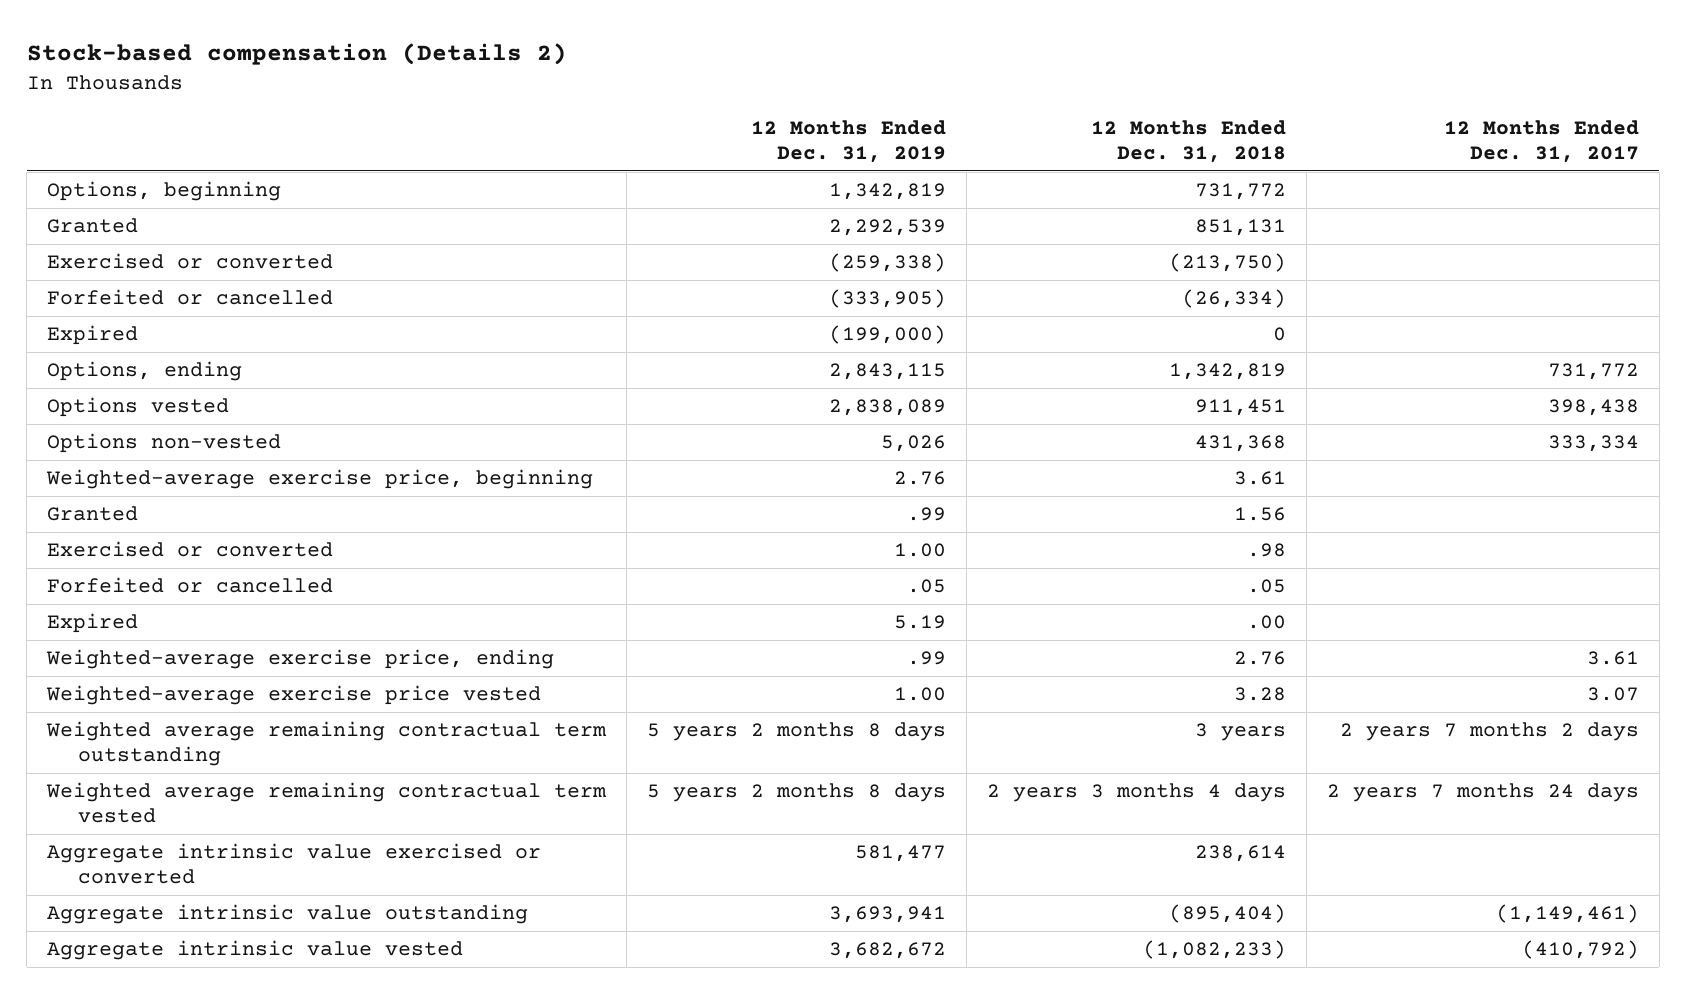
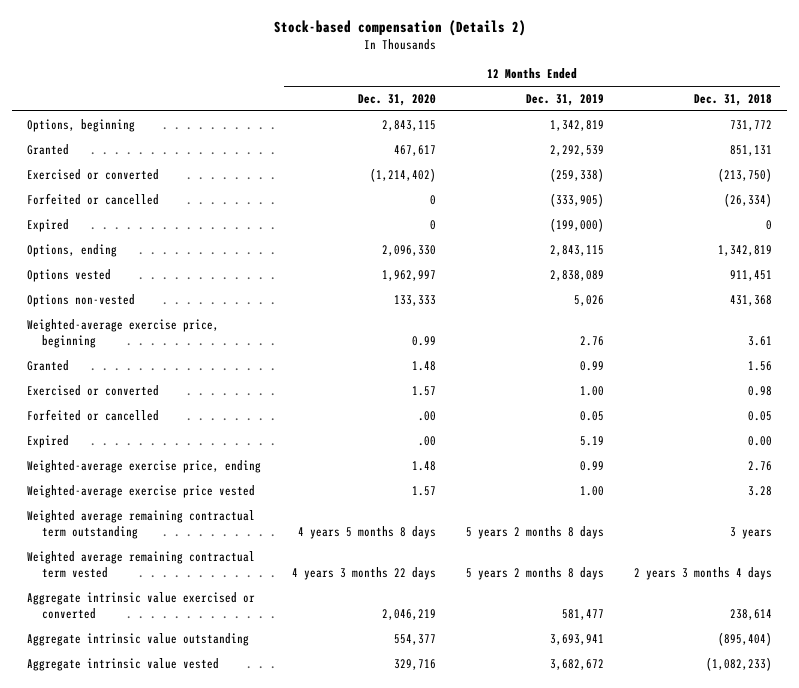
[1444,119,1640,164] 12 Months Ended Dec. 31, 2017 -> none
none -> [357,93,436,106] Dec. 31, 2020
[907,506,947,521] .99 -> [579,360,604,371] 0.99
[1247,542,1287,557] .98 -> [748,385,773,396] 0.98
[907,578,947,593] .05 -> [579,410,604,421] 0.05
[1247,578,1287,593] .05 -> [748,410,773,421] 0.05
[1247,614,1287,629] .00 -> [748,435,773,446] 0.00
[907,650,947,665] .99 -> [579,460,604,471] 0.99

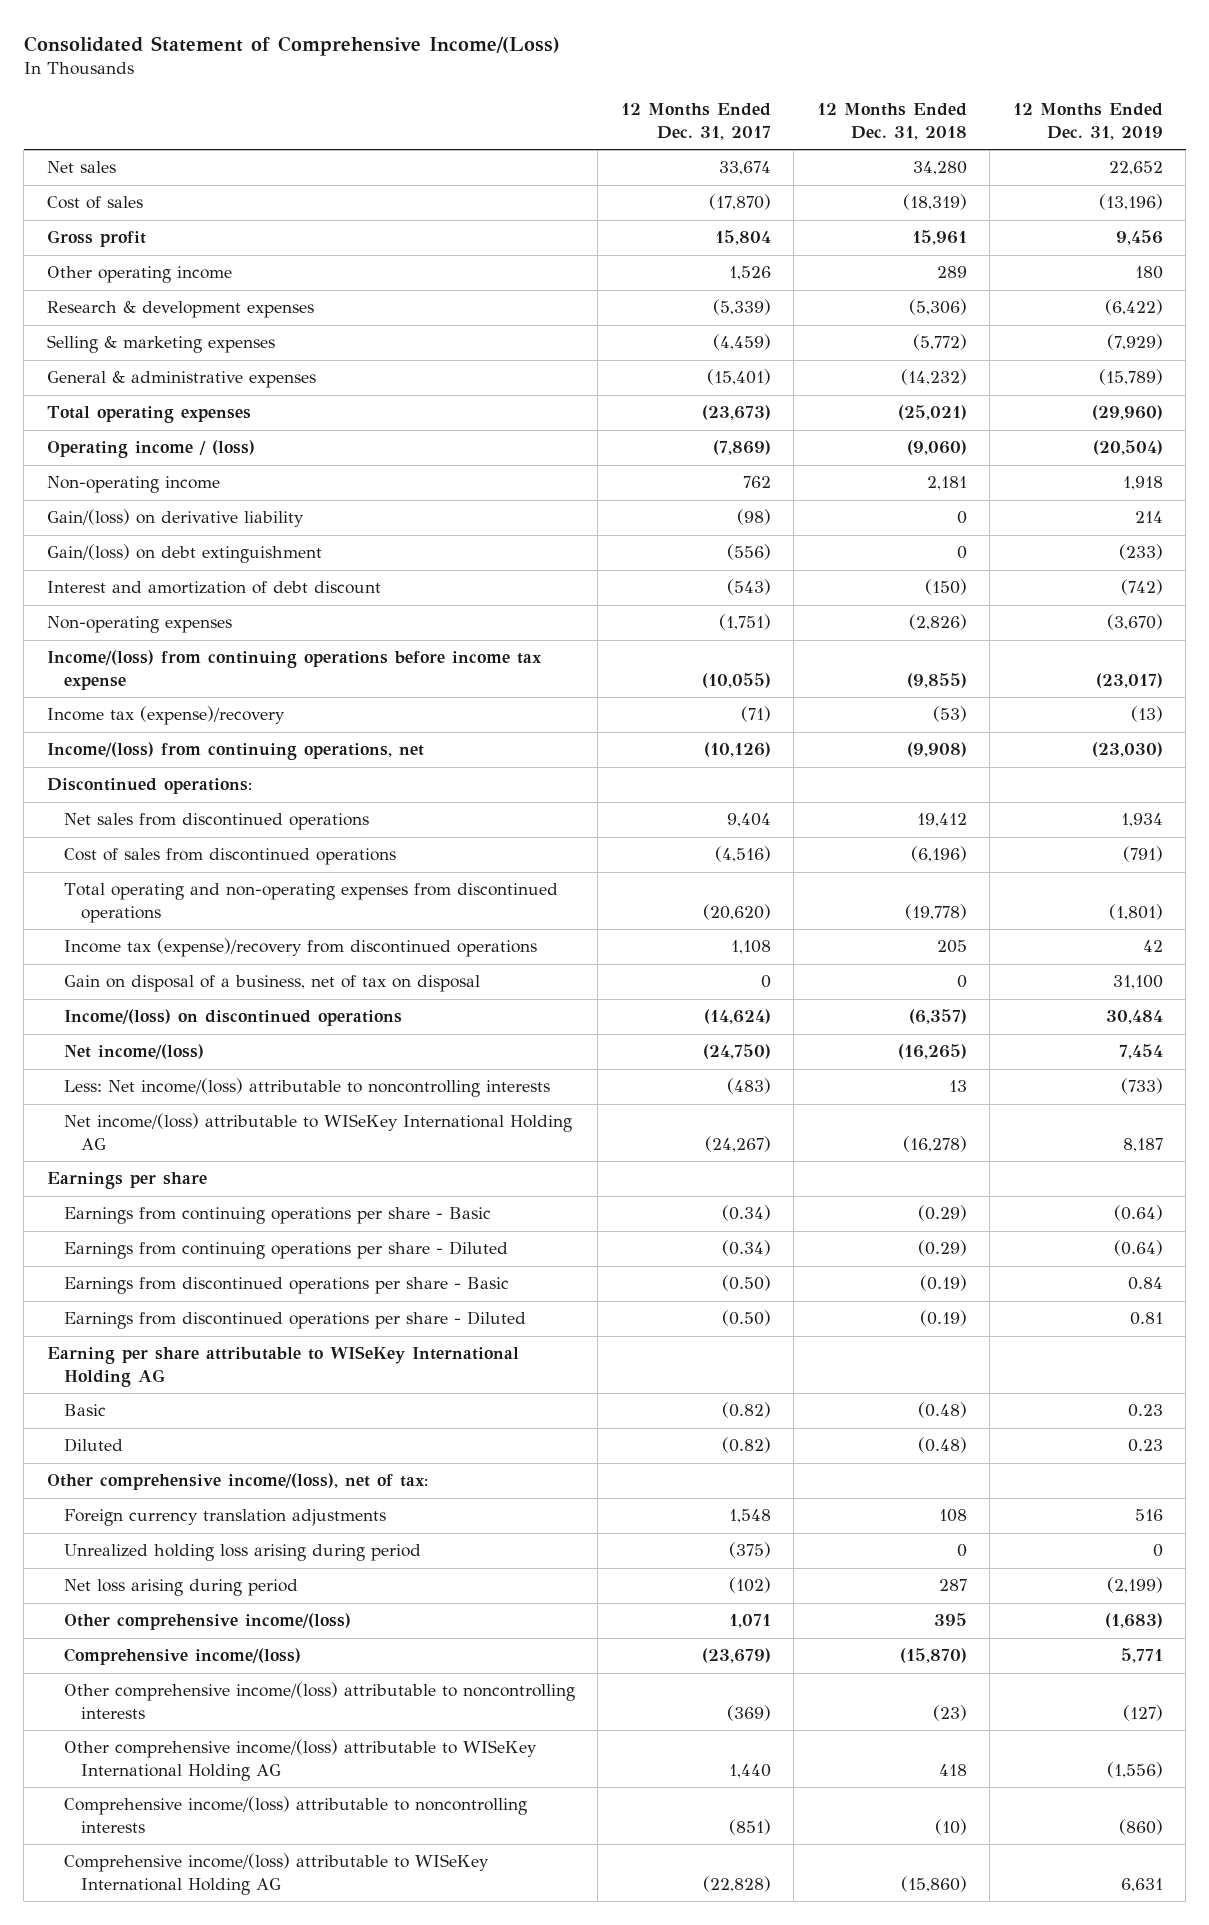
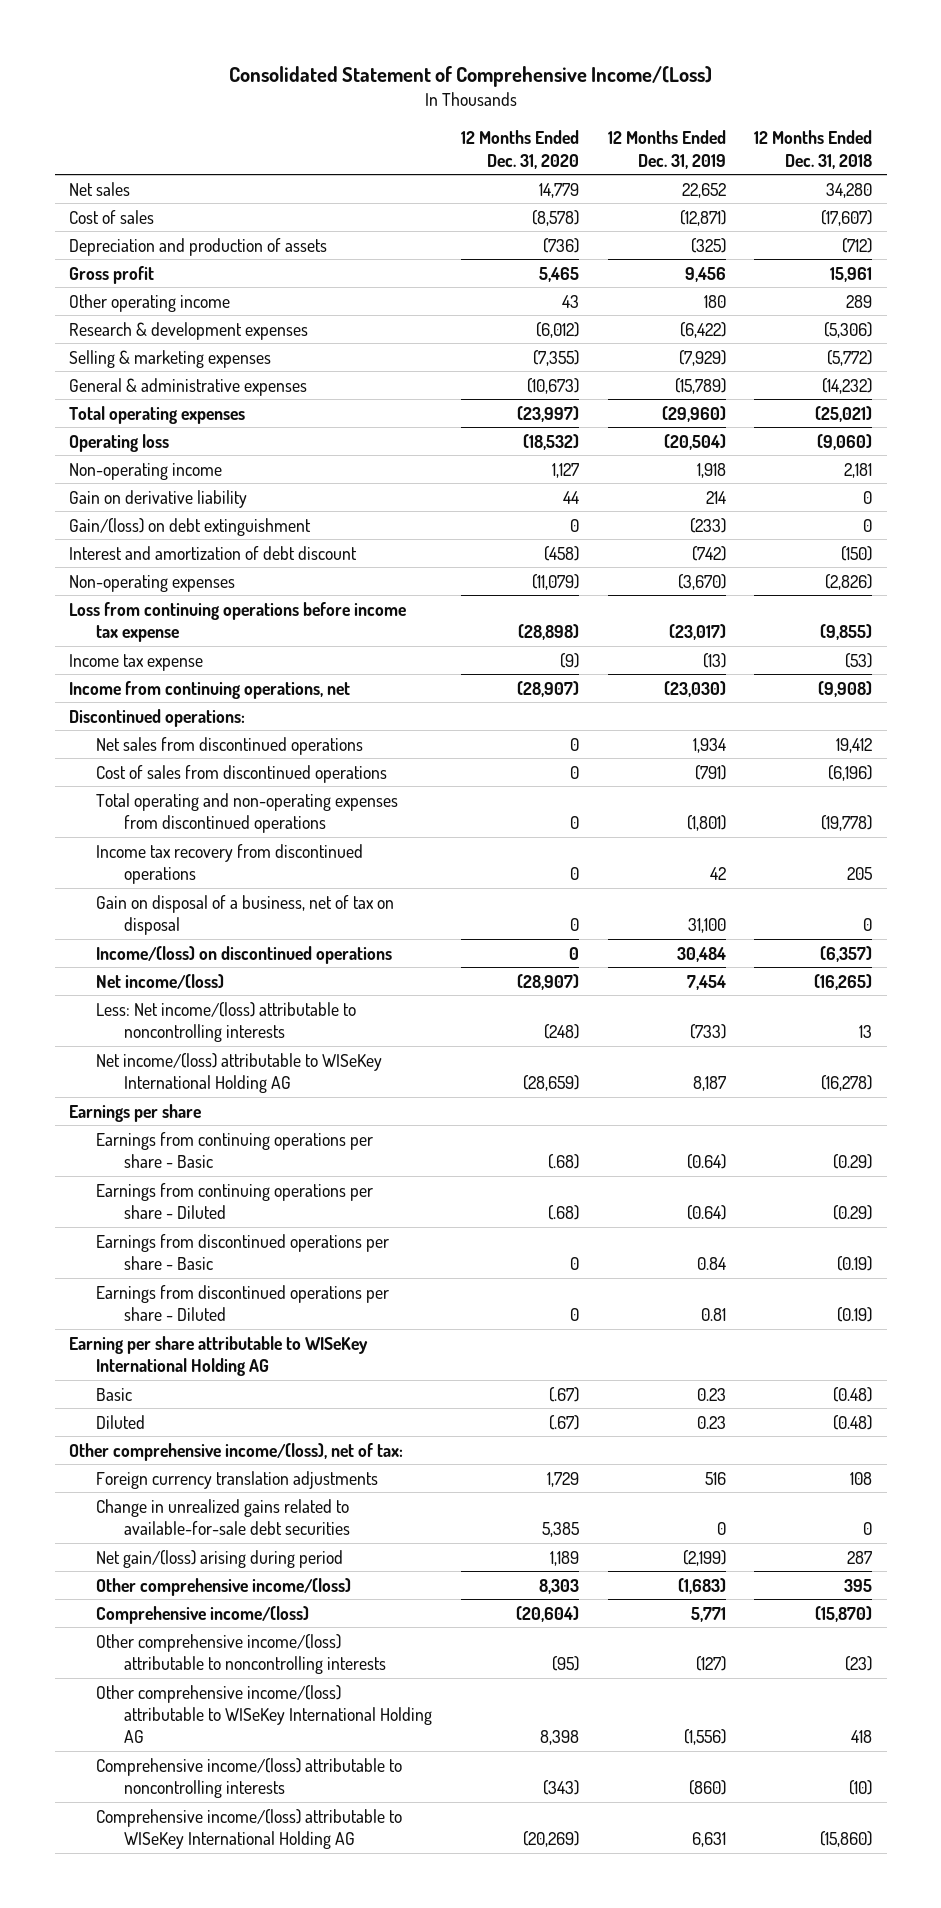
[620,103,771,140] 12 Months Ended Dec. 31, 2017 -> none
none -> [460,130,579,169] 12 Months Ended Dec. 31, 2020
[902,194,967,211] (18,319) -> [821,209,873,226] (17,607)
[1098,194,1163,211] (13,196) -> [679,209,726,226] (12,871)
none -> [69,237,328,256] Depreciation and production of assets
[46,440,255,459] Operating income / (loss) -> [69,433,170,452] Operating loss
[46,509,304,528] Gain/(loss) on derivative liability -> [69,489,248,508] Gain on derivative liability
[46,650,542,690] Income/(loss) from continuing operations before income tax expense -> [69,601,407,642] Loss from continuing operations before income tax expense
[46,706,285,726] Income tax (expense)/recovery -> [69,653,204,671] Income tax expense
[46,742,424,761] Income/(loss) from continuing operations, net -> [69,680,351,699] Income from continuing operations, net
[64,938,538,958] Income tax (expense)/recovery from discontinued operations -> [96,843,364,884] Income tax recovery from discontinued operations
[64,1544,422,1562] Unrealized holding loss arising during period -> [96,1498,350,1535] Change in unrealized gains related to available-for-sale debt securities
[64,1579,299,1597] Net loss arising during period -> [96,1549,344,1568] Net gain/(loss) arising during period

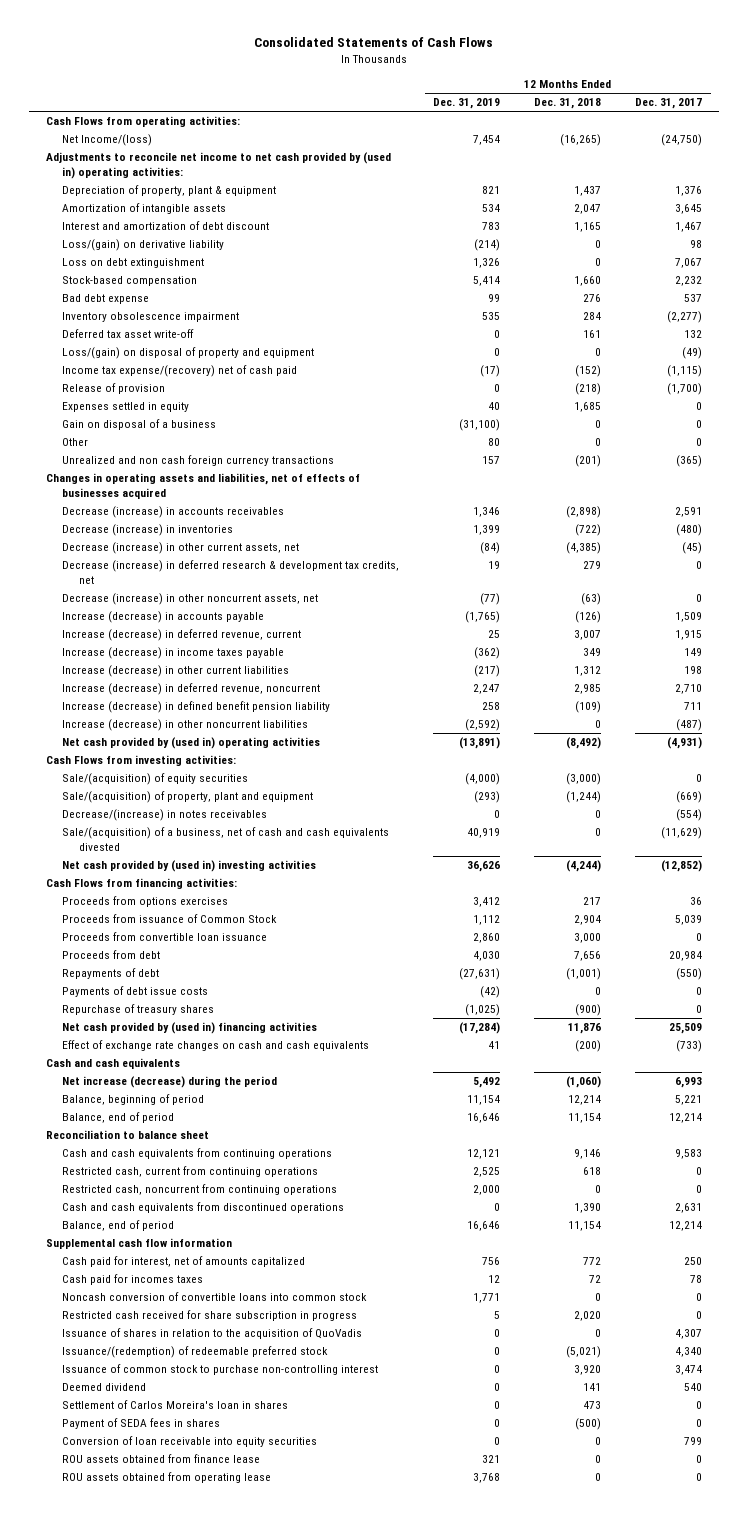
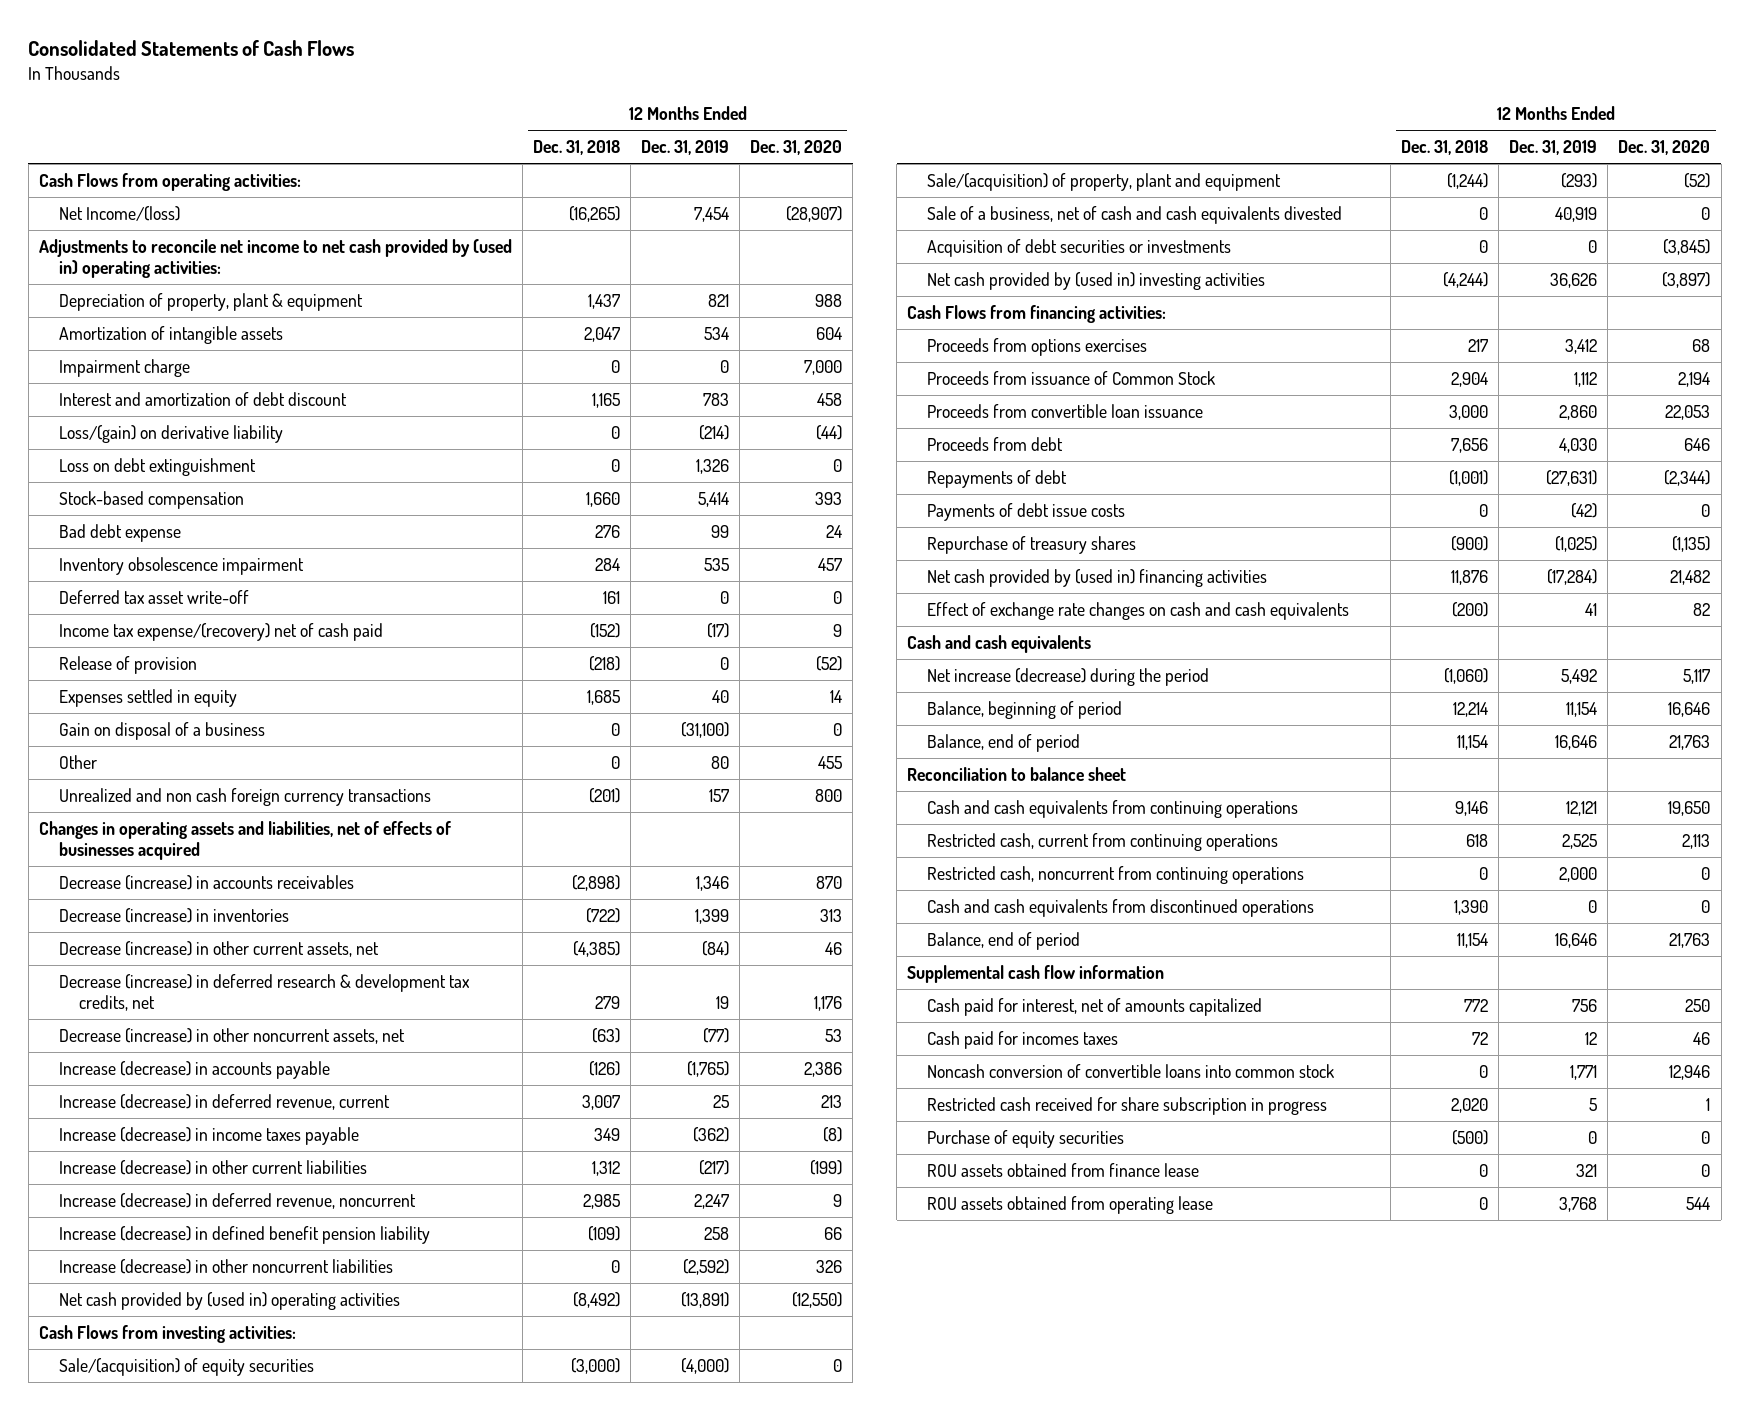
[635,98,703,110] Dec. 31, 2017 -> none
none -> [750,140,843,156] Dec. 31, 2020
none -> [59,358,191,377] Impairment charge
[62,347,315,360] Loss/(gain) on disposal of property and equipment -> none
[62,809,268,822] Decrease/(increase) in notes receivables -> none
[62,827,390,852] Sale/(acquisition) of a business, net of cash and cash equivalents divested -> [927,205,1343,224] Sale of a business, net of cash and cash equivalents divested
none -> [927,238,1232,257] Acquisition of debt securities or investments
[62,1328,363,1340] Issuance of shares in relation to the acquisition of QuoVadis -> none
[62,1346,329,1359] Issuance/(redemption) of redeemable preferred stock -> none
[62,1364,379,1376] Issuance of common stock to purchase non-controlling interest -> none
[62,1383,147,1392] Deemed dividend -> none
[62,1400,289,1410] Settlement of Carlos Moreira's loan in shares -> none
[62,1436,318,1448] Conversion of loan receivable into equity securities -> none
[62,1418,221,1430] Payment of SEDA fees in shares -> [927,1129,1125,1148] Purchase of equity securities

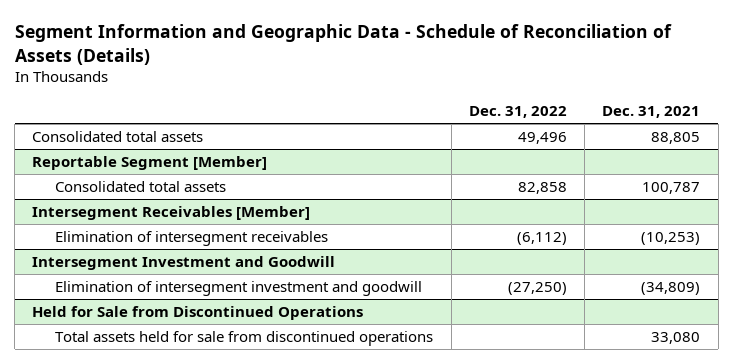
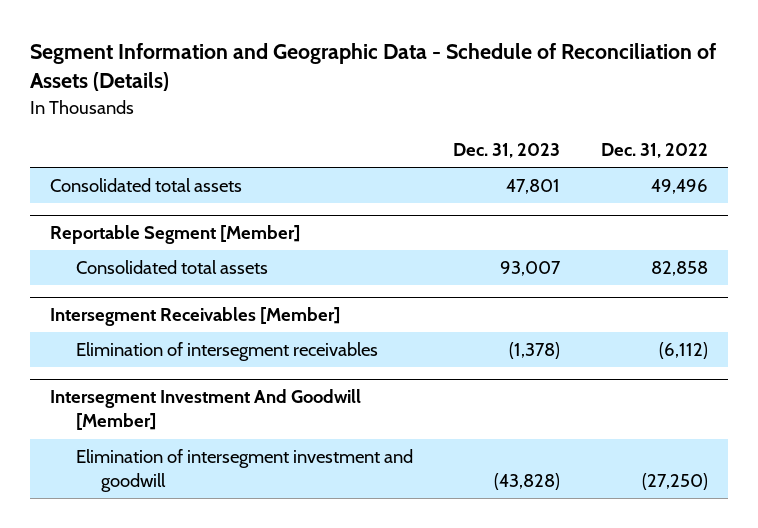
[602,105,701,118] Dec. 31, 2021 -> none
none -> [453,143,561,159] Dec. 31, 2023
[32,256,336,271] Intersegment Investment and Goodwill -> [50,389,362,431] Intersegment Investment And Goodwill [Member]
[32,306,364,321] Held for Sale from Discontinued Operations -> none
[55,331,434,347] Total assets held for sale from discontinued operations -> none

